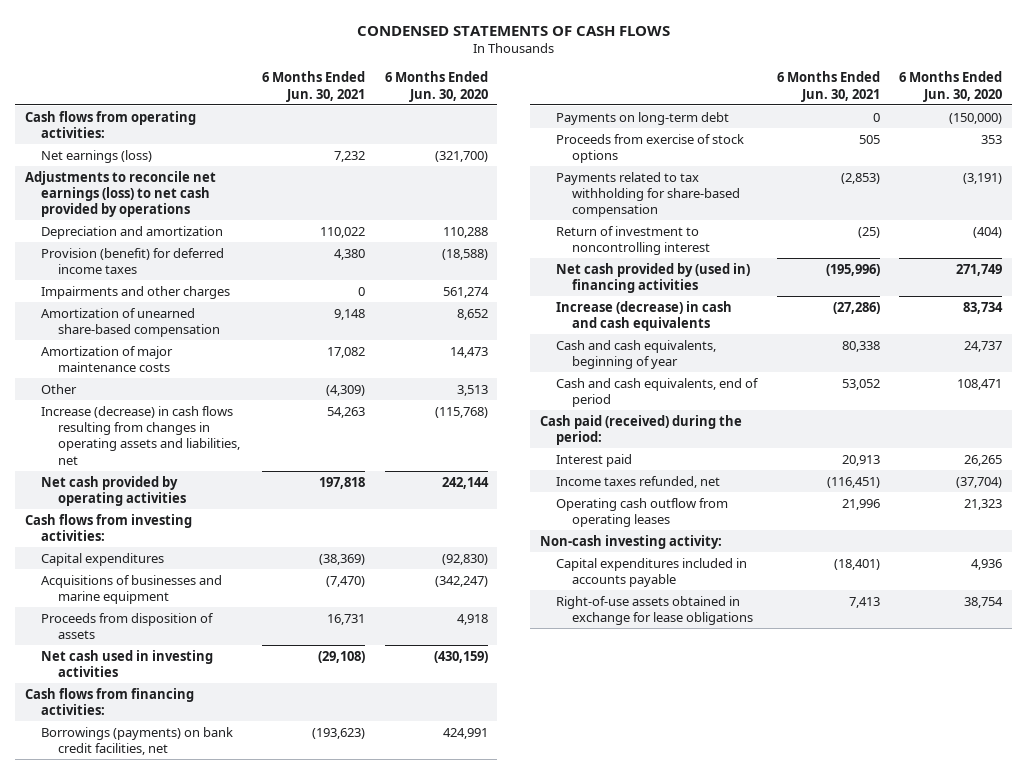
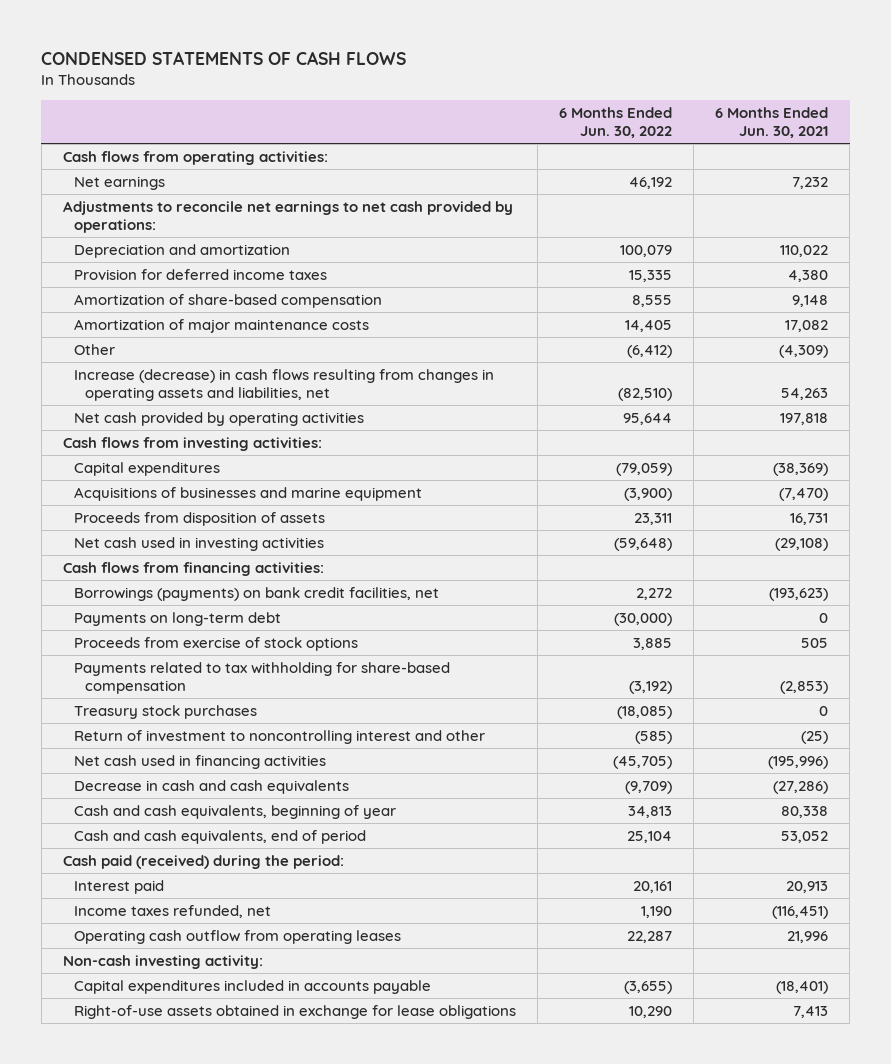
[384,71,488,102] 6 Months Ended Jun. 30, 2020 -> none
none -> [559,106,673,139] 6 Months Ended Jun. 30, 2022
[41,149,153,163] Net earnings (loss) -> [73,176,165,191] Net earnings
[25,170,217,218] Adjustments to reconcile net earnings (loss) to net cash provided by operations -> [62,201,513,234] Adjustments to reconcile net earnings to net cash provided by operations:
[41,285,231,299] Impairments and other charges -> none
[41,247,225,274] Provision (benefit) for deferred income taxes -> [73,269,327,281] Provision for deferred income taxes
[41,307,220,337] Amortization of unearned share-based compensation -> [73,294,382,309] Amortization of share-based compensation
none -> [73,705,257,720] Treasury stock purchases
[556,225,711,255] Return of investment to noncontrolling interest -> [73,730,485,745] Return of investment to noncontrolling interest and other
[556,262,751,293] Net cash provided by (used in) financing activities -> [73,755,326,770] Net cash used in financing activities
[556,300,733,331] Increase (decrease) in cash and cash equivalents -> [73,780,349,795] Decrease in cash and cash equivalents

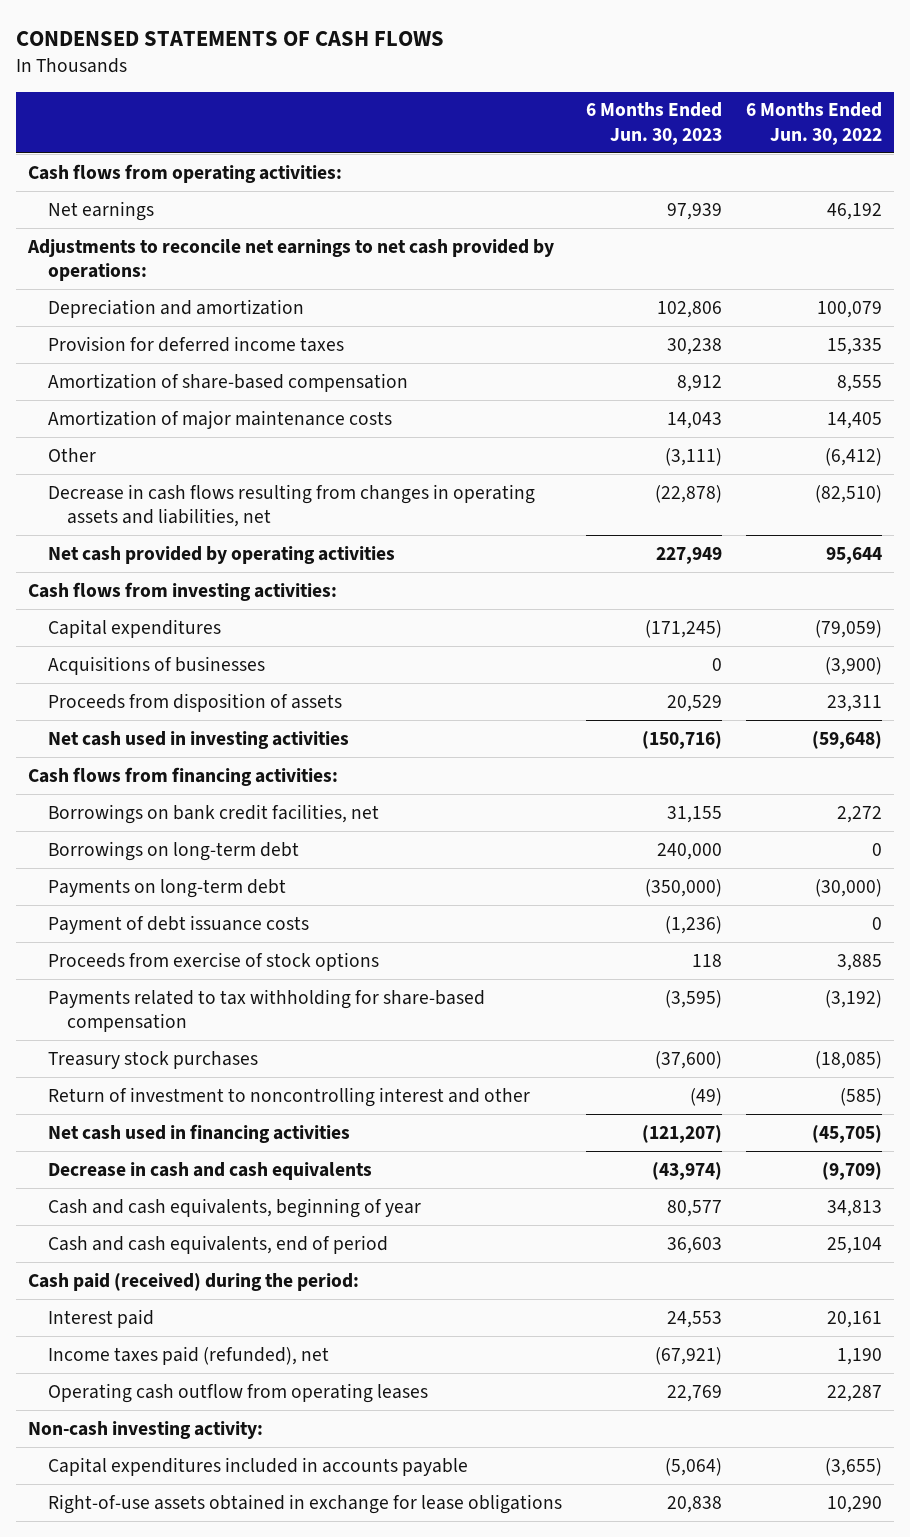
[715,106,829,139] 6 Months Ended Jun. 30, 2021 -> none
none -> [585,102,722,145] 6 Months Ended Jun. 30, 2023
[73,369,494,402] Increase (decrease) in cash flows resulting from changes in operating assets and liabilities, net -> [47,483,535,527] Decrease in cash flows resulting from changes in operating assets and liabilities, net
[73,487,422,502] Acquisitions of businesses and marine equipment -> [47,655,265,675] Acquisitions of businesses
[73,587,439,602] Borrowings (payments) on bank credit facilities, net -> [47,803,379,824] Borrowings on bank credit facilities, net
none -> [47,840,299,861] Borrowings on long-term debt
none -> [47,914,309,934] Payment of debt issuance costs
[73,905,271,919] Income taxes refunded, net -> [47,1345,329,1365] Income taxes paid (refunded), net

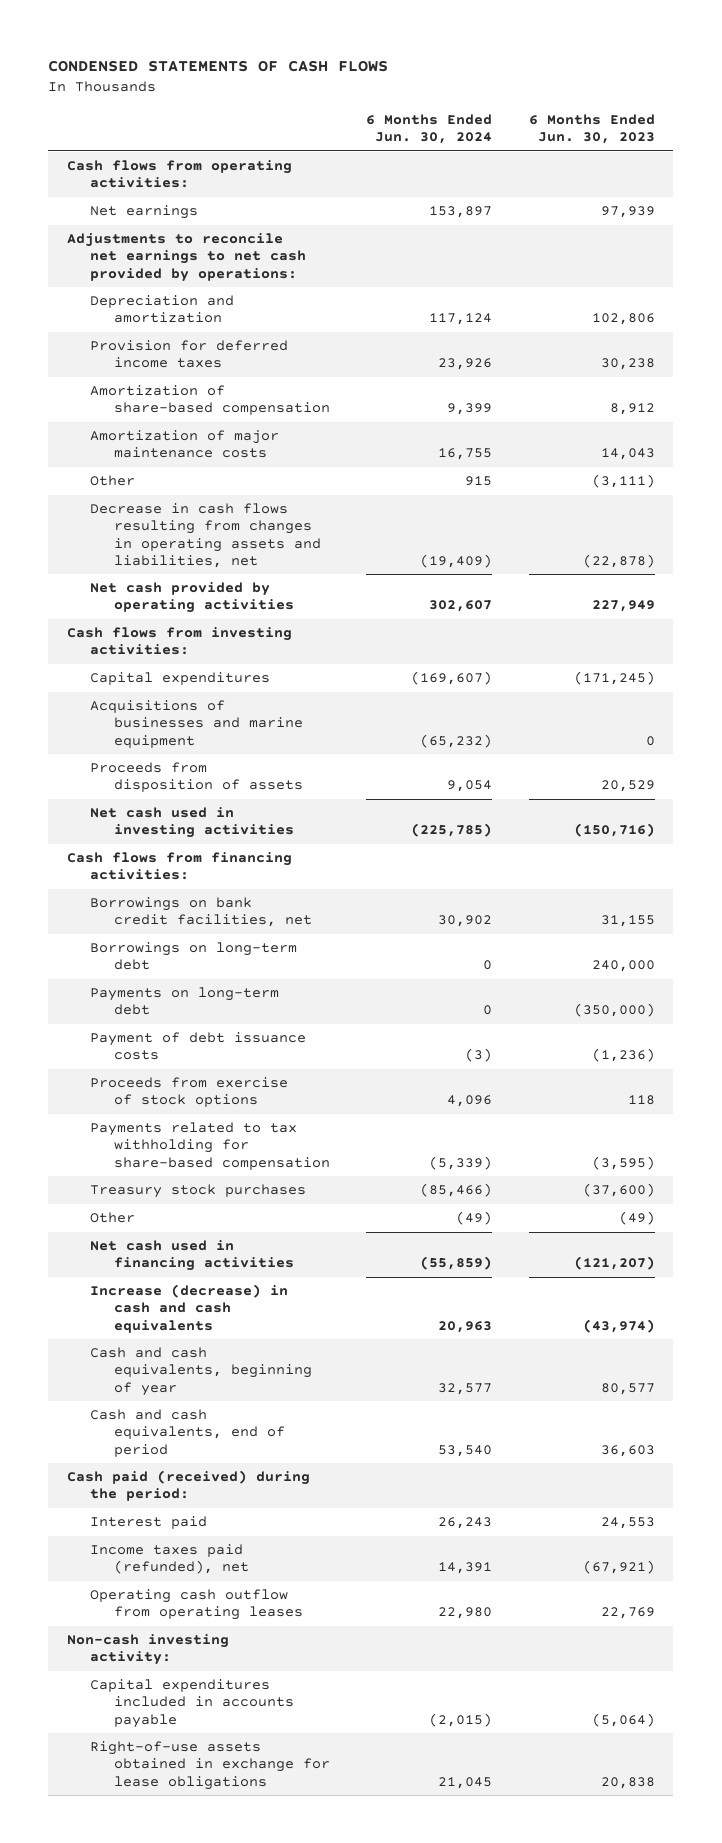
[746,102,883,145] 6 Months Ended Jun. 30, 2022 -> none
none -> [366,114,493,145] 6 Months Ended Jun. 30, 2024
[47,655,265,675] Acquisitions of businesses -> [90,700,303,748] Acquisitions of businesses and marine equipment
[47,1086,530,1107] Return of investment to noncontrolling interest and other -> none
none -> [90,1212,136,1224] Other
[47,1161,372,1180] Decrease in cash and cash equivalents -> [90,1284,289,1333] Increase (decrease) in cash and cash equivalents

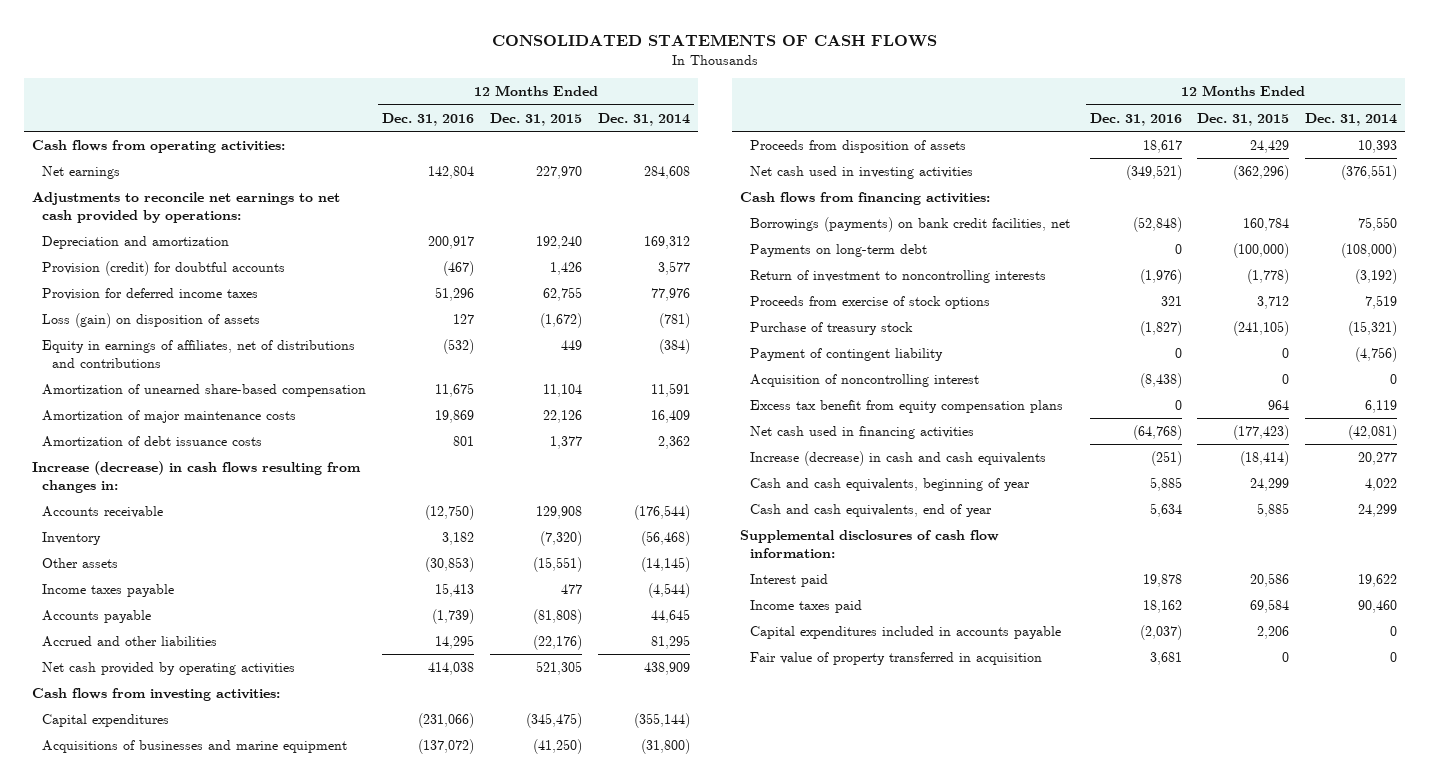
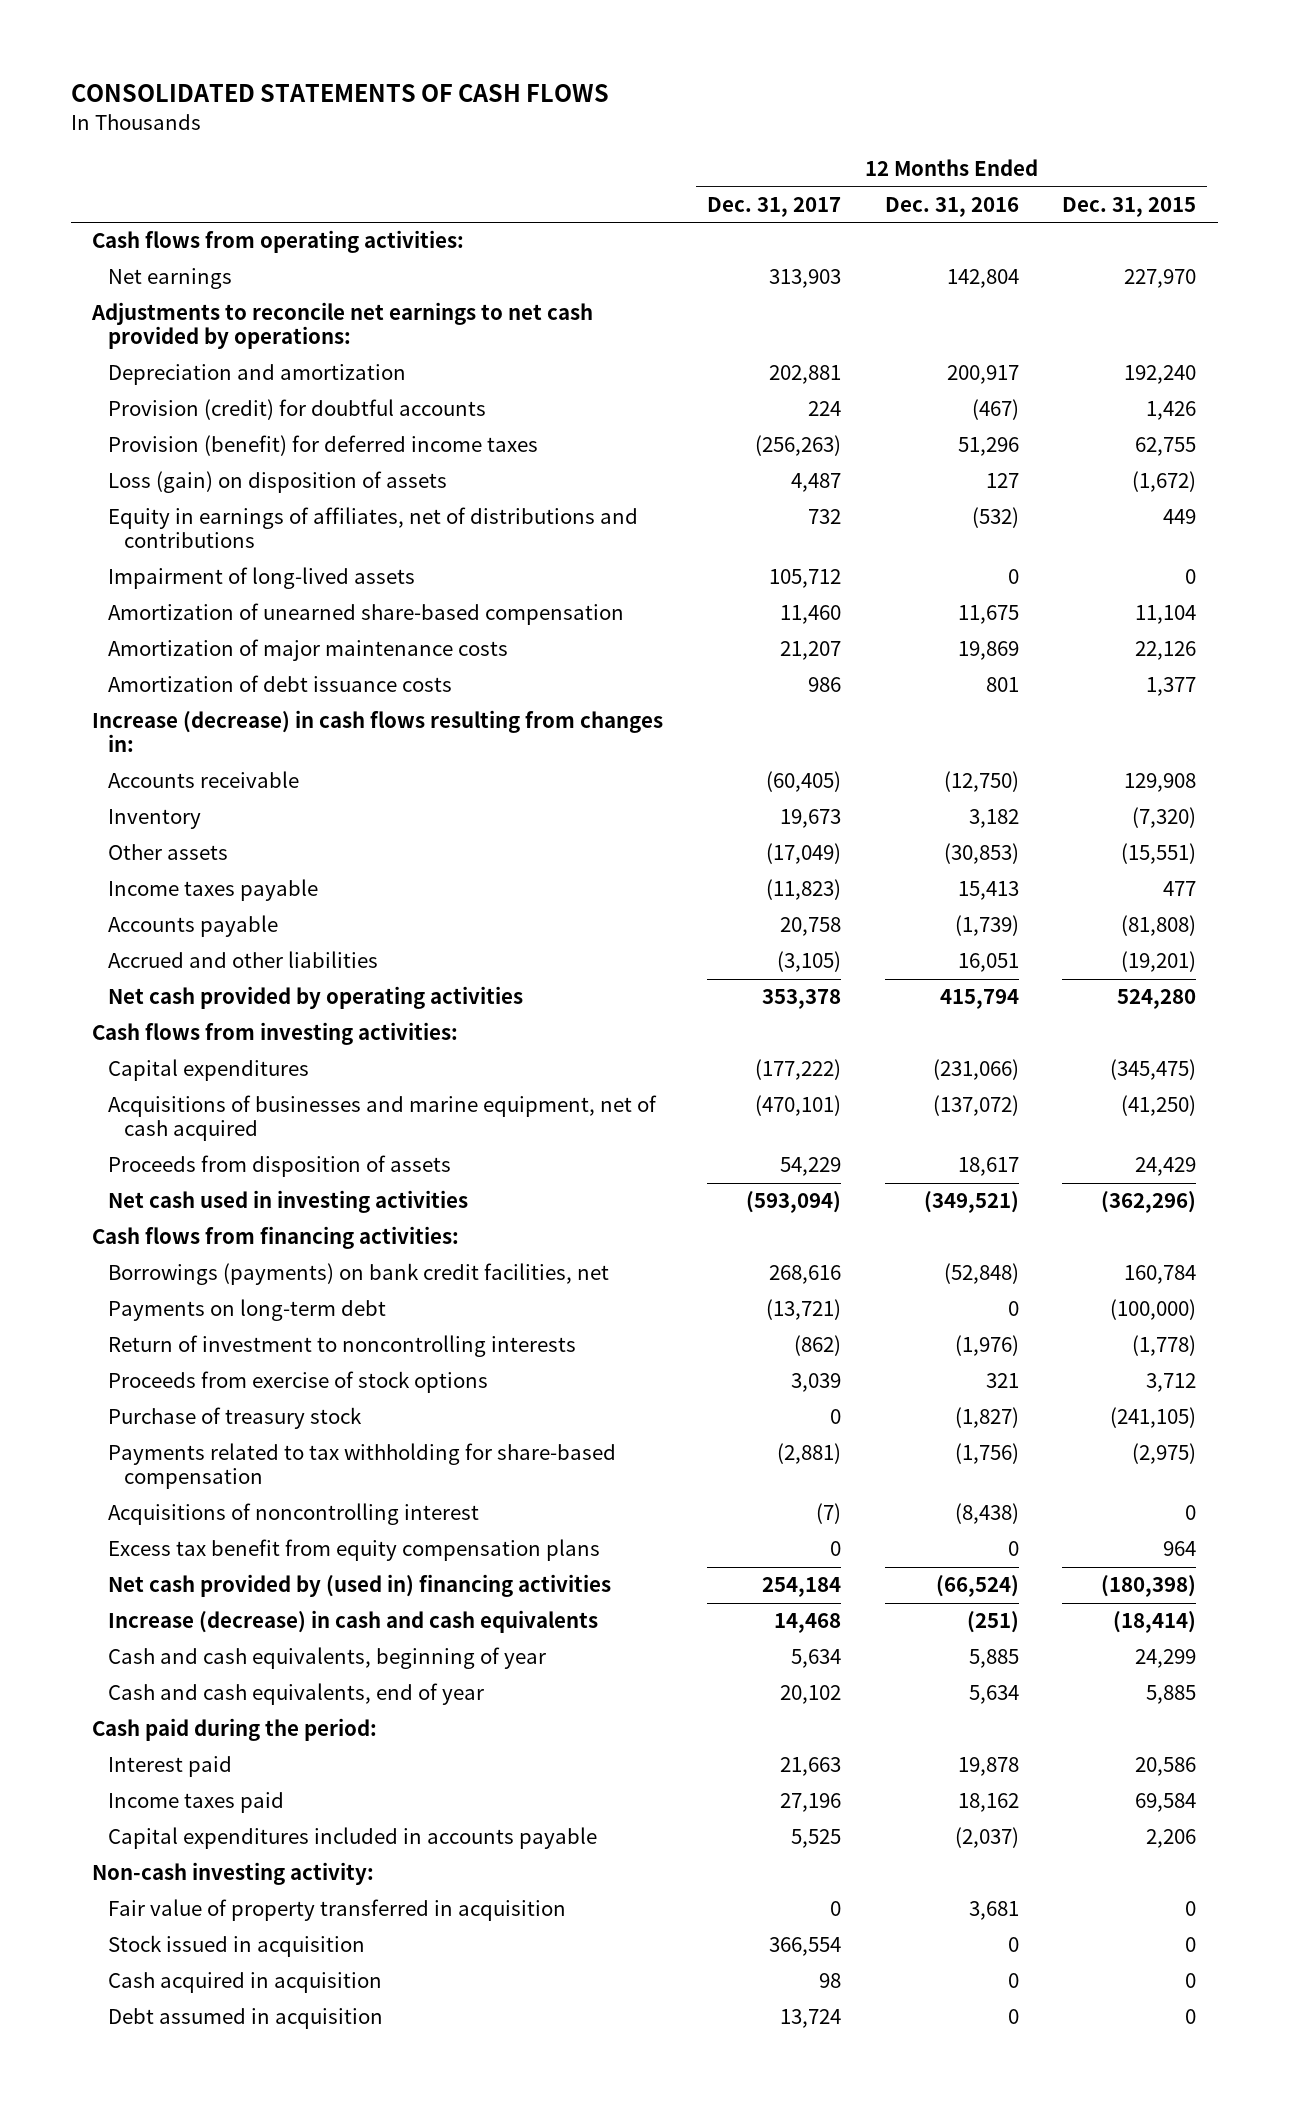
[597,112,690,126] Dec. 31, 2014 -> none
none -> [707,196,842,217] Dec. 31, 2017
[42,287,259,300] Provision for deferred income taxes -> [108,435,539,457] Provision (benefit) for deferred income taxes
none -> [108,567,416,590] Impairment of long-lived assets
[435,634,475,649] 14,295 -> [957,953,1019,973] 16,051
[532,634,582,650] (22,176) -> [1121,951,1197,973] (19,201)
[428,661,475,675] 414,038 -> [939,989,1019,1010] 415,794
[535,660,582,675] 521,305 -> [1117,989,1197,1010] 524,280
[42,739,348,753] Acquisitions of businesses and marine equipment -> [108,1095,658,1142] Acquisitions of businesses and marine equipment, net of cash acquired
[749,347,943,361] Payment of contingent liability -> none
none -> [108,1443,617,1490] Payments related to tax withholding for share-based compensation
[749,373,979,387] Acquisition of noncontrolling interest -> [108,1503,480,1526] Acquisitions of noncontrolling interest
[749,425,974,439] Net cash used in financing activities -> [108,1574,612,1598] Net cash provided by (used in) financing activities
[1132,424,1182,440] (64,768) -> [935,1575,1019,1598] (66,524)
[1233,424,1290,440] (177,423) -> [1101,1575,1197,1598] (180,398)
[739,529,999,558] Supplemental disclosures of cash flow information: -> none
none -> [92,1718,378,1742] Cash paid during the period:
none -> [92,1862,375,1886] Non-cash investing activity:
none -> [108,1935,366,1958] Stock issued in acquisition
none -> [108,1972,383,1994] Cash acquired in acquisition
none -> [108,2008,384,2030] Debt assumed in acquisition

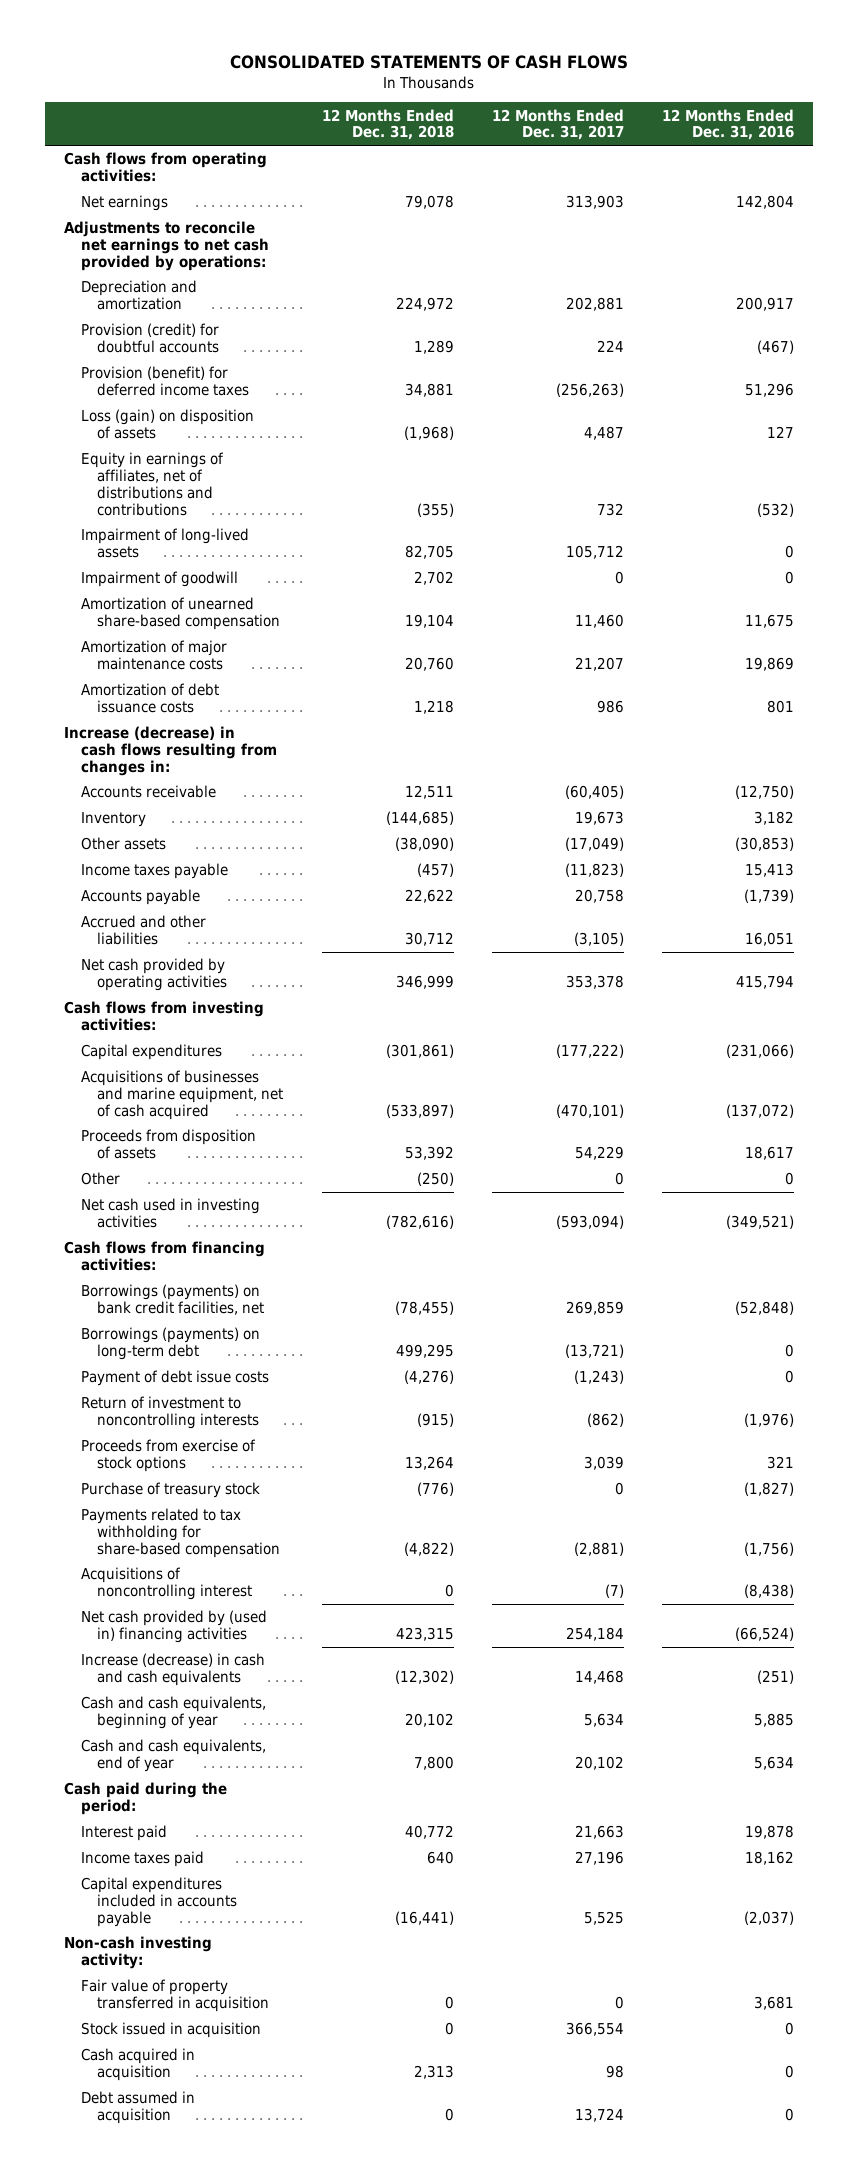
[1062,196,1197,217] Dec. 31, 2015 -> none
none -> [321,108,454,141] 12 Months Ended Dec. 31, 2018
none -> [80,571,238,588] Impairment of goodwill
none -> [80,1172,120,1186] Other
[769,1265,842,1285] 268,616 -> [565,1301,624,1316] 269,859
[108,1299,387,1322] Payments on long-term debt -> [80,1327,260,1361] Borrowings (payments) on long-term debt
none -> [80,1370,269,1387] Payment of debt issue costs
[108,1539,601,1562] Excess tax benefit from equity compensation plans -> none

